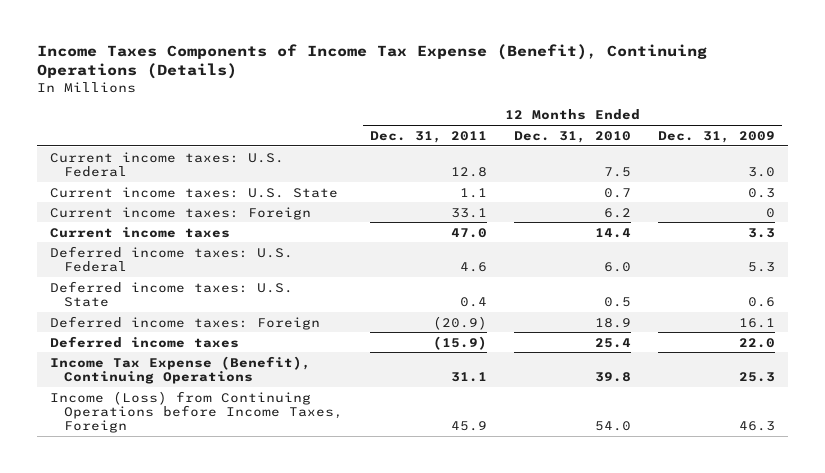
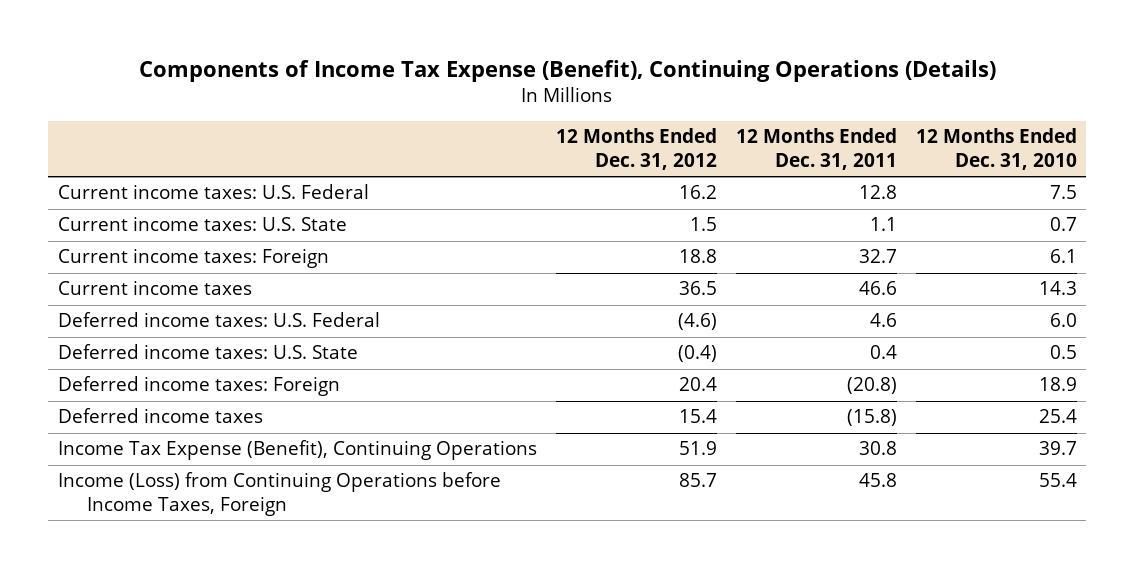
[36,44,707,80] Income Taxes Components of Income Tax Expense (Benefit), Continuing Operations (Details) -> [139,60,997,83] Components of Income Tax Expense (Benefit), Continuing Operations (Details)
[657,130,775,143] Dec. 31, 2009 -> none
none -> [555,128,717,170] 12 Months Ended Dec. 31, 2012
[451,207,488,218] 33.1 -> [858,249,897,264] 32.7
[604,207,632,218] 6.2 -> [1049,249,1077,264] 6.1
[451,227,488,238] 47.0 -> [858,281,897,296] 46.6
[595,227,632,238] 14.4 -> [1038,281,1077,296] 14.3
[433,315,488,330] (20.9) -> [846,377,897,395] (20.8)
[433,335,488,350] (15.9) -> [846,409,897,427] (15.8)
[451,372,488,383] 31.1 -> [858,441,897,456] 30.8
[595,372,632,383] 39.8 -> [1038,441,1077,456] 39.7
[451,421,488,432] 45.9 -> [858,473,897,488] 45.8
[595,421,632,432] 54.0 -> [1038,473,1077,488] 55.4

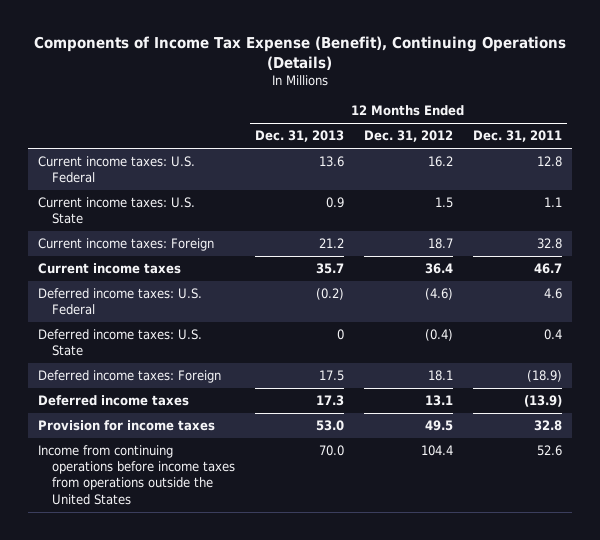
[915,128,1077,170] 12 Months Ended Dec. 31, 2010 -> none
none -> [254,130,344,143] Dec. 31, 2013
[678,249,717,264] 18.8 -> [427,238,453,250] 18.7
[858,249,897,264] 32.7 -> [537,238,563,250] 32.8
[678,281,717,296] 36.5 -> [424,263,453,275] 36.4
[858,281,897,296] 46.6 -> [534,263,563,275] 46.7
[57,440,537,461] Income Tax Expense (Benefit), Continuing Operations -> none
[678,377,717,392] 20.4 -> [427,370,453,382] 18.1
[846,377,897,395] (20.8) -> [527,370,563,383] (18.9)
[678,409,717,424] 15.4 -> [424,395,453,407] 13.1
[846,409,897,427] (15.8) -> [524,395,563,408] (13.9)
none -> [38,420,216,432] Provision for income taxes
[57,472,501,516] Income (Loss) from Continuing Operations before Income Taxes, Foreign -> [38,445,235,505] Income from continuing operations before income taxes from operations outside the United States
[678,473,717,488] 85.7 -> [420,445,453,457] 104.4
[858,473,897,488] 45.8 -> [537,445,563,457] 52.6

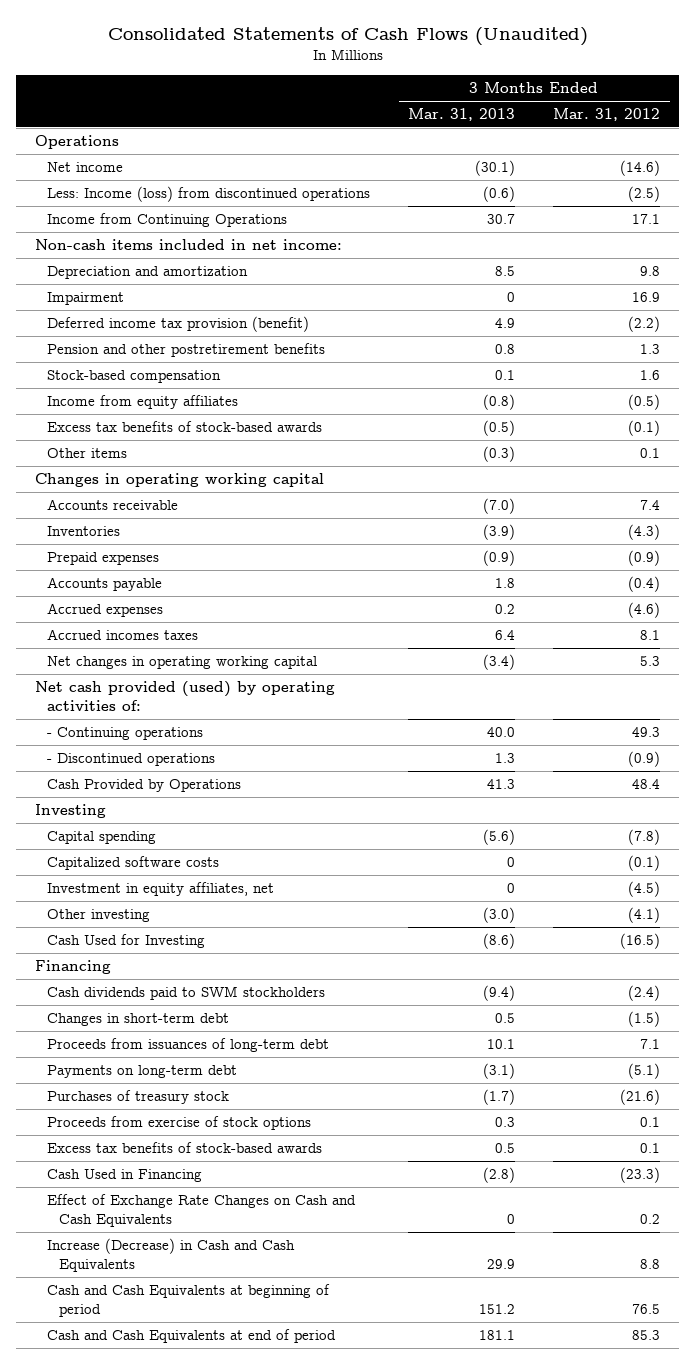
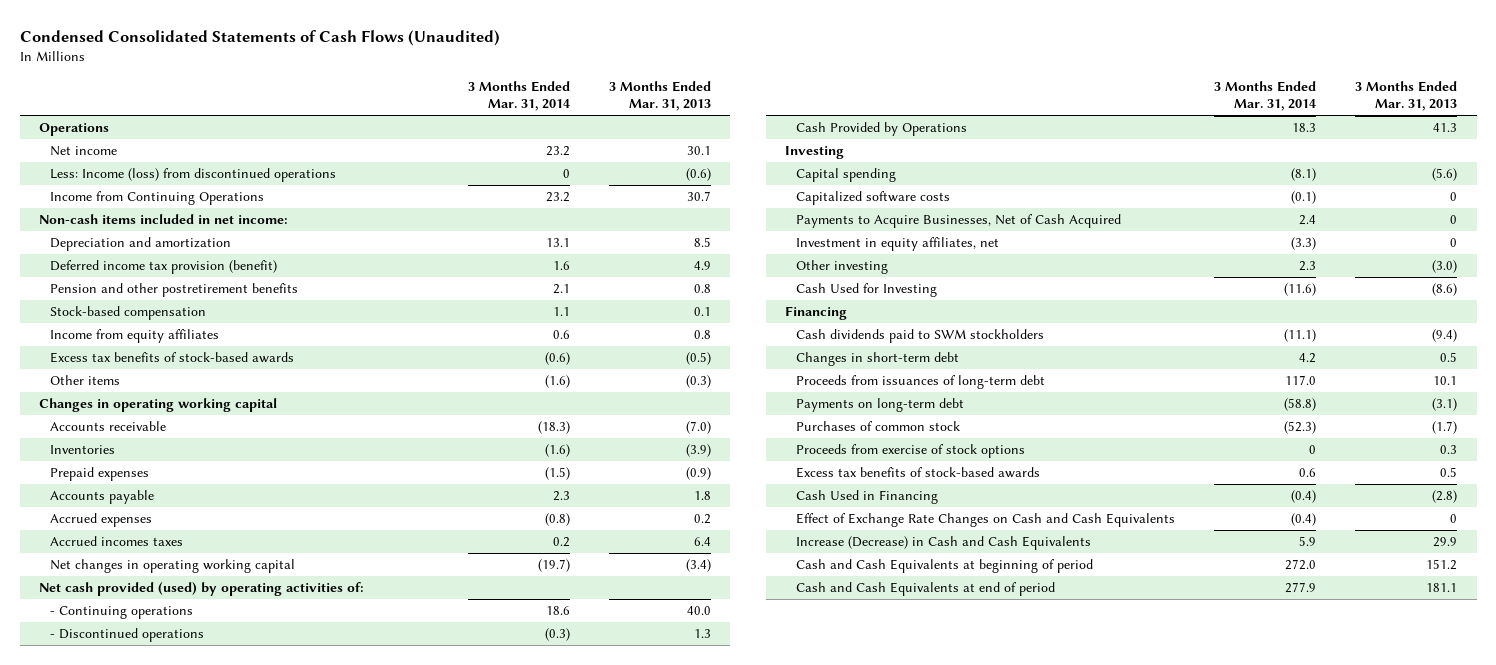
[107,26,588,46] Consolidated Statements of Cash Flows (Unaudited) -> [19,29,500,46] Condensed Consolidated Statements of Cash Flows (Unaudited)
[553,108,661,122] Mar. 31, 2012 -> none
none -> [467,81,570,112] 3 Months Ended Mar. 31, 2014
[475,160,516,177] (30.1) -> [686,146,711,156] 30.1
[47,292,125,306] Impairment -> none
[483,394,516,411] (0.8) -> [693,330,711,340] 0.8
none -> [796,214,1122,229] Payments to Acquire Businesses, Net of Cash Acquired
[47,1090,230,1105] Purchases of treasury stock -> [796,421,961,432] Purchases of common stock

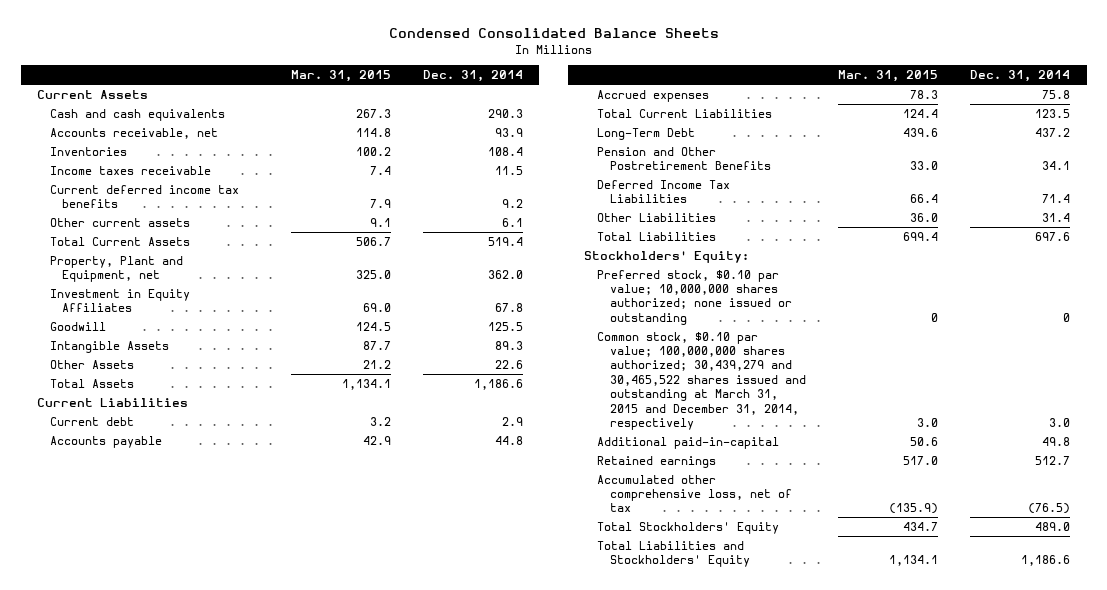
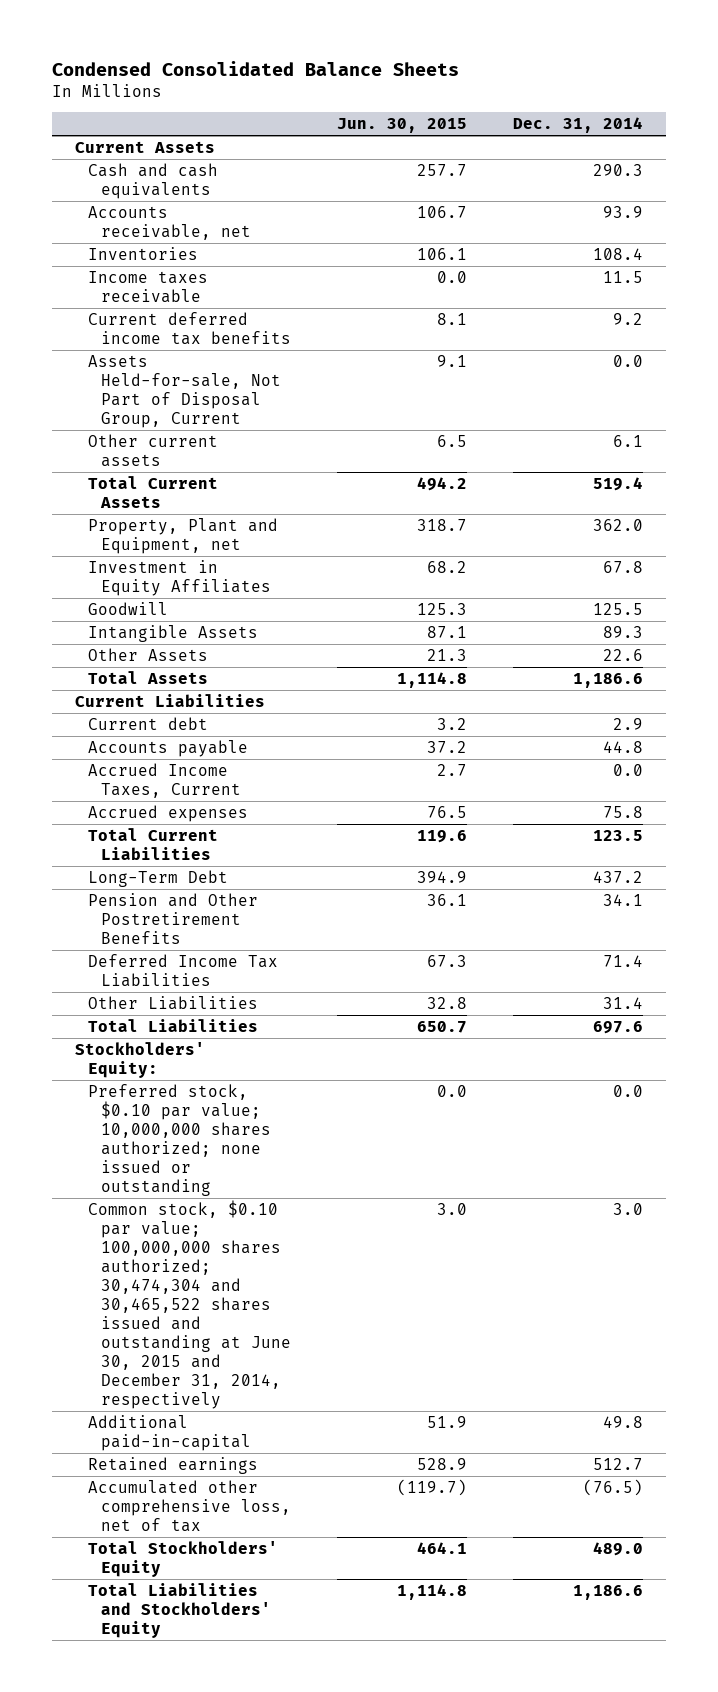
[290,70,391,83] Mar. 31, 2015 -> none
none -> [336,118,467,134] Jun. 30, 2015
none -> [87,354,282,429] Assets Held-for-sale, Not Part of Disposal Group, Current
none -> [87,762,242,798] Accrued Income Taxes, Current
[1063,312,1071,322] 0 -> [612,1084,643,1097] 0.0
[596,331,806,430] Common stock, $0.10 par value; 100,000,000 shares authorized; 30,439,279 and 30,465,522 shares issued and outstanding at March 31, 2015 and December 31, 2014, respectively -> [87,1199,292,1410] Common stock, $0.10 par value; 100,000,000 shares authorized; 30,474,304 and 30,465,522 shares issued and outstanding at June 30, 2015 and December 31, 2014, respectively

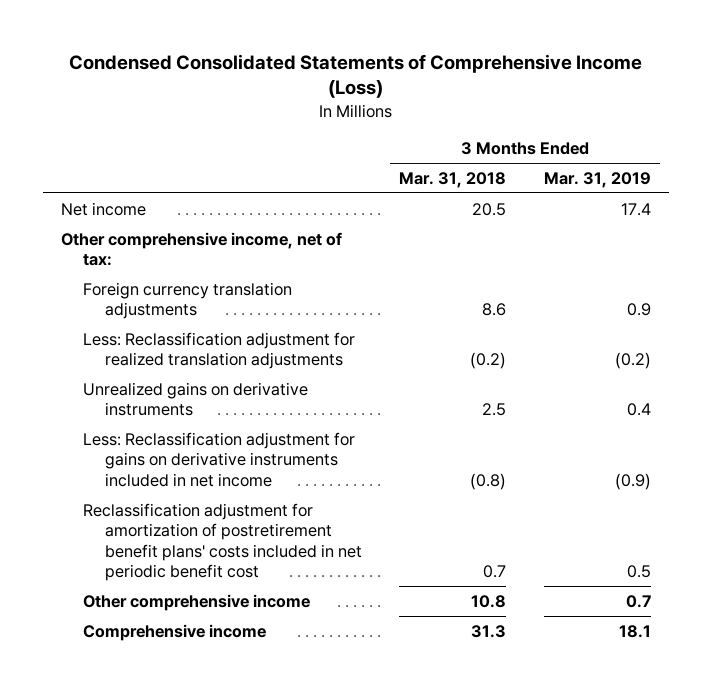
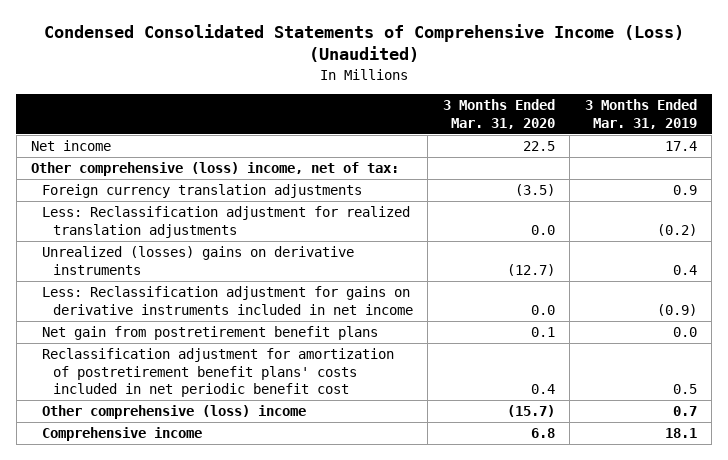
[68,53,642,99] Condensed Consolidated Statements of Comprehensive Income (Loss) -> [43,24,684,63] Condensed Consolidated Statements of Comprehensive Income (Loss) (Unaudited)
[399,172,507,189] Mar. 31, 2018 -> none
none -> [442,99,555,129] 3 Months Ended Mar. 31, 2020
[61,231,343,267] Other comprehensive income, net of tax: -> [31,162,400,177] Other comprehensive (loss) income, net of tax:
[83,381,309,417] Unrealized gains on derivative instruments -> [41,246,354,275] Unrealized (losses) gains on derivative instruments
none -> [41,326,378,341] Net gain from postretirement benefit plans
[83,593,311,611] Other comprehensive income -> [41,405,306,420] Other comprehensive (loss) income

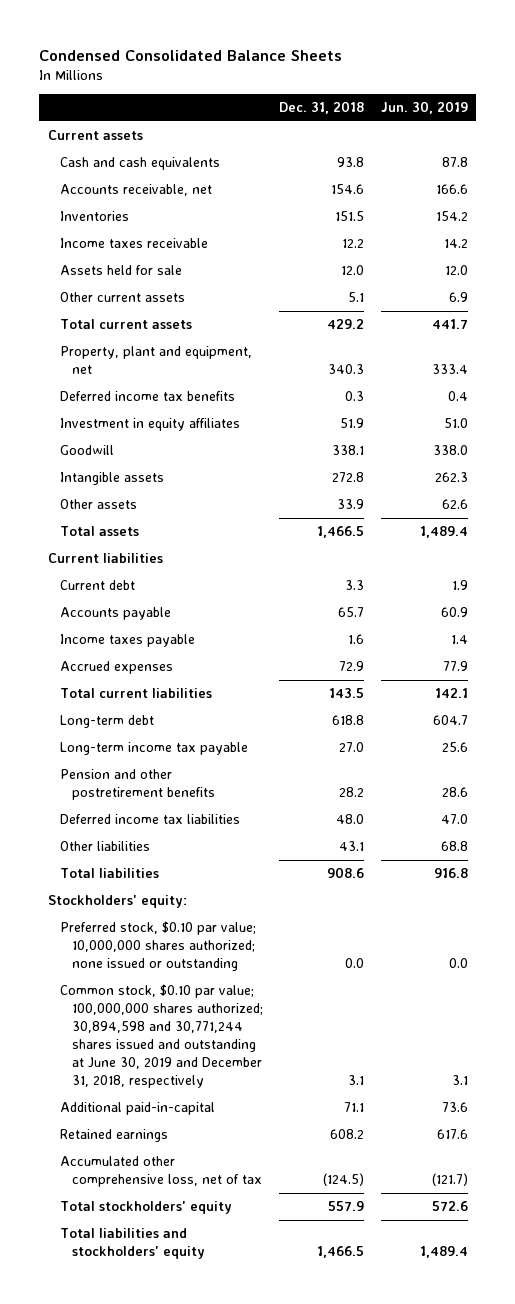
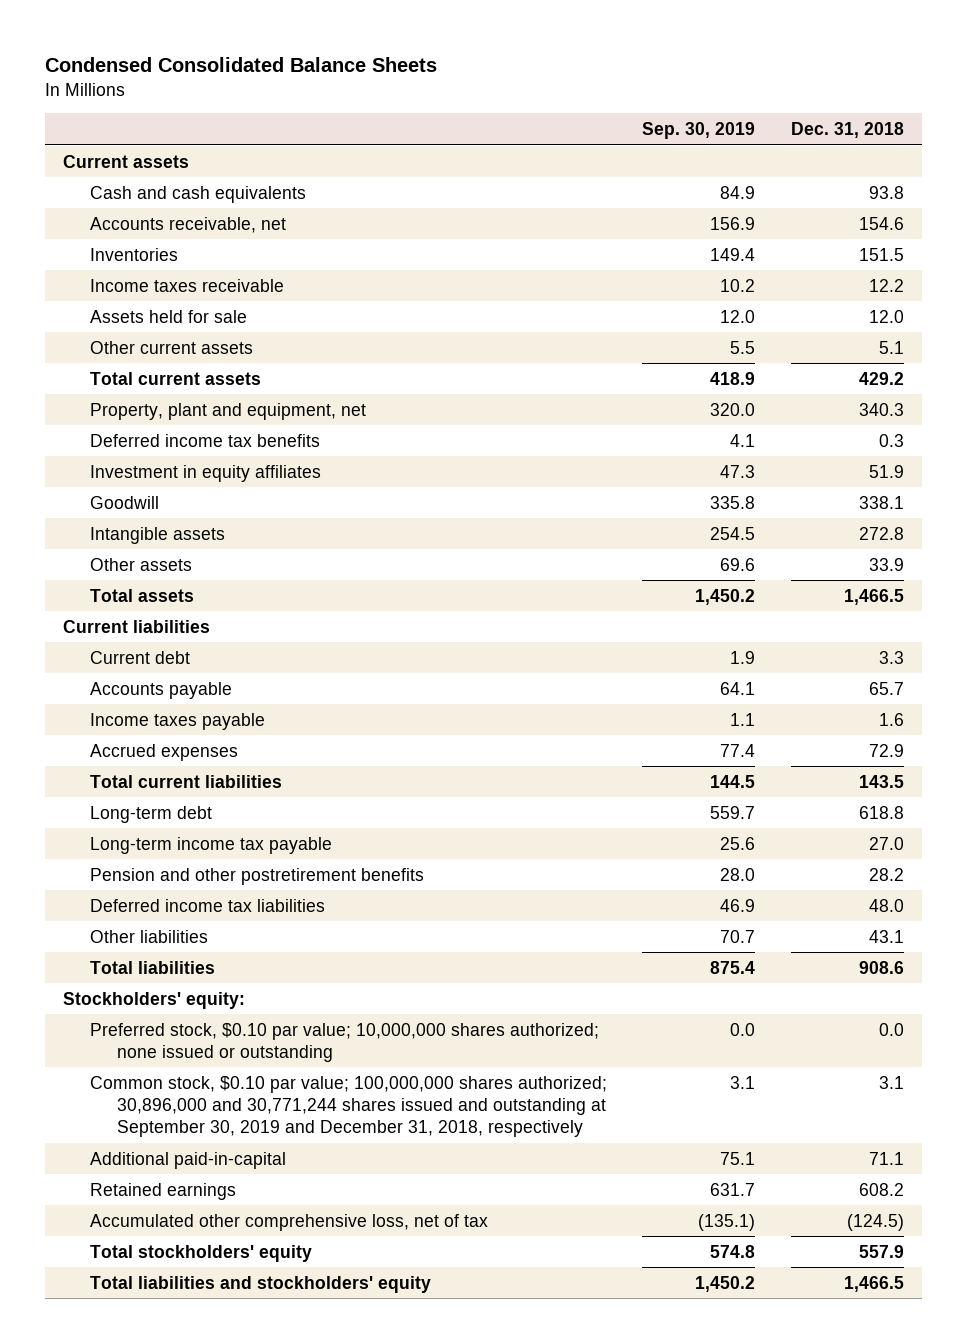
[380,101,468,115] Jun. 30, 2019 -> none
none -> [642,122,756,140] Sep. 30, 2019
[59,984,263,1089] Common stock, $0.10 par value; 100,000,000 shares authorized; 30,894,598 and 30,771,244 shares issued and outstanding at June 30, 2019 and December 31, 2018, respectively -> [89,1075,607,1137] Common stock, $0.10 par value; 100,000,000 shares authorized; 30,896,000 and 30,771,244 shares issued and outstanding at September 30, 2019 and December 31, 2018, respectively

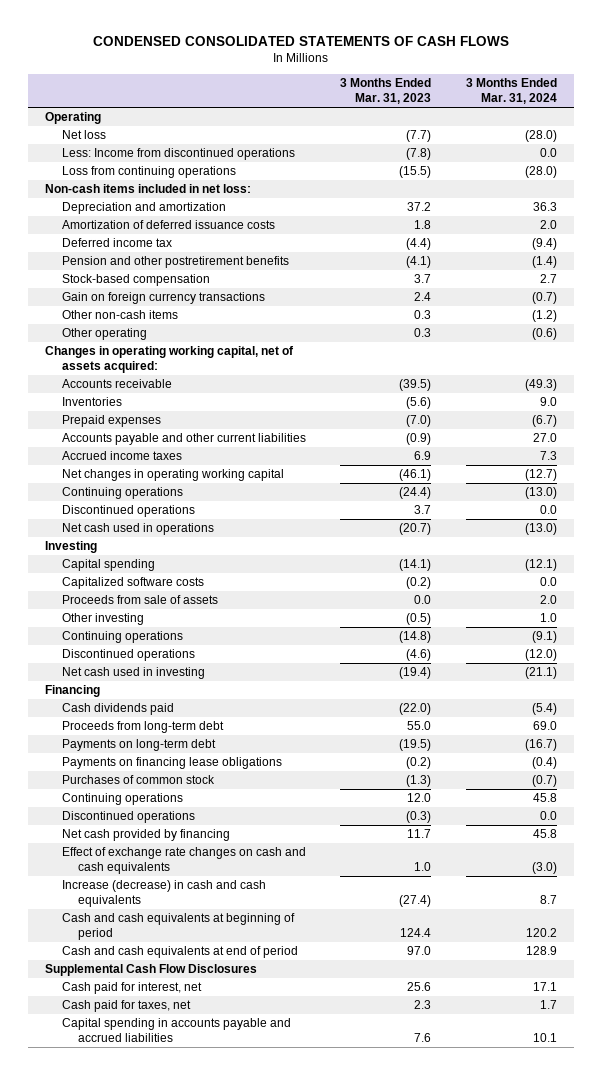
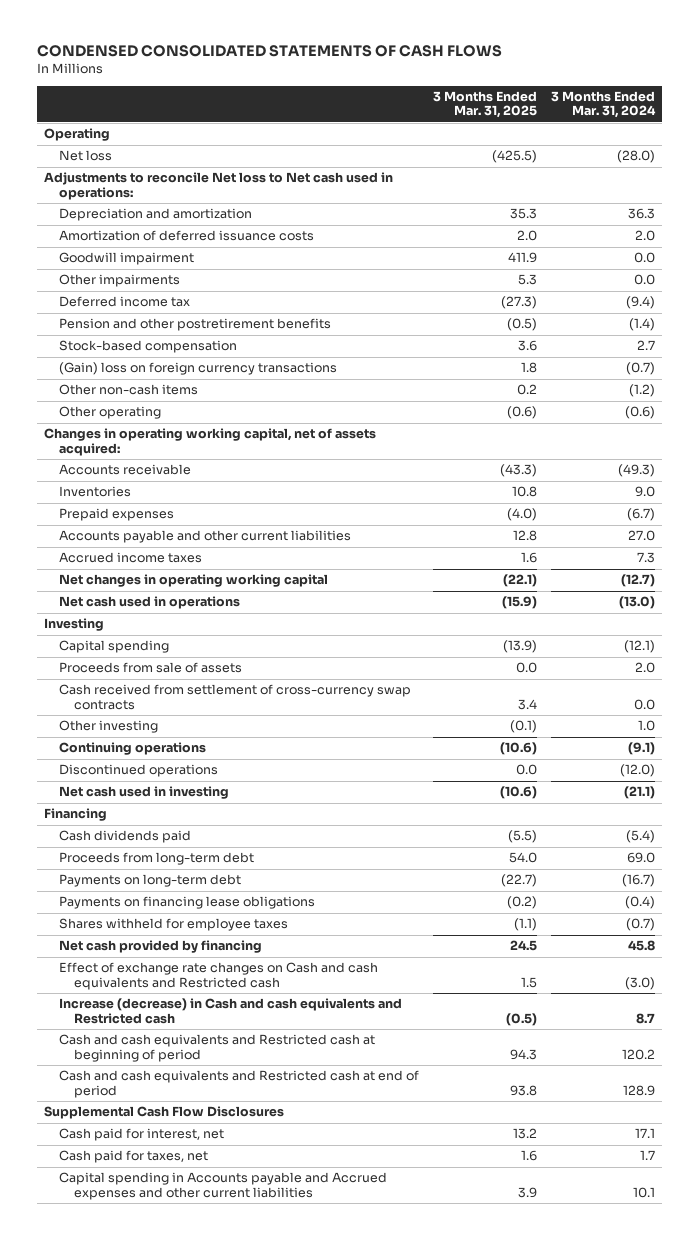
[340,78,432,105] 3 Months Ended Mar. 31, 2023 -> none
none -> [433,90,538,119] 3 Months Ended Mar. 31, 2025
[61,148,295,161] Less: Income from discontinued operations -> none
[61,166,236,179] Loss from continuing operations -> none
[45,184,252,194] Non-cash items included in net loss: -> [43,172,393,200] Adjustments to reconcile Net loss to Net cash used in operations:
none -> [58,252,194,266] Goodwill impairment
none -> [58,274,180,288] Other impairments
[61,292,265,305] Gain on foreign currency transactions -> [58,362,337,376] (Gain) loss on foreign currency transactions
[61,487,183,500] Continuing operations -> none
[61,505,195,518] Discontinued operations -> none
[61,577,204,590] Capitalized software costs -> none
none -> [58,684,411,710] Cash received from settlement of cross-currency swap contracts
[61,775,215,785] Purchases of common stock -> none
[61,793,183,806] Continuing operations -> none
[61,811,195,824] Discontinued operations -> none
none -> [58,918,288,932] Shares withheld for employee taxes
[61,847,306,875] Effect of exchange rate changes on cash and cash equivalents -> [58,962,378,990] Effect of exchange rate changes on Cash and cash equivalents and Restricted cash
[61,880,266,908] Increase (decrease) in cash and cash equivalents -> [58,998,402,1024] Increase (decrease) in Cash and cash equivalents and Restricted cash
[61,913,295,941] Cash and cash equivalents at beginning of period -> [58,1034,375,1062] Cash and cash equivalents and Restricted cash at beginning of period
[61,946,298,959] Cash and cash equivalents at end of period -> [58,1070,419,1098] Cash and cash equivalents and Restricted cash at end of period
[61,1018,291,1043] Capital spending in accounts payable and accrued liabilities -> [58,1172,387,1200] Capital spending in Accounts payable and Accrued expenses and other current liabilities

